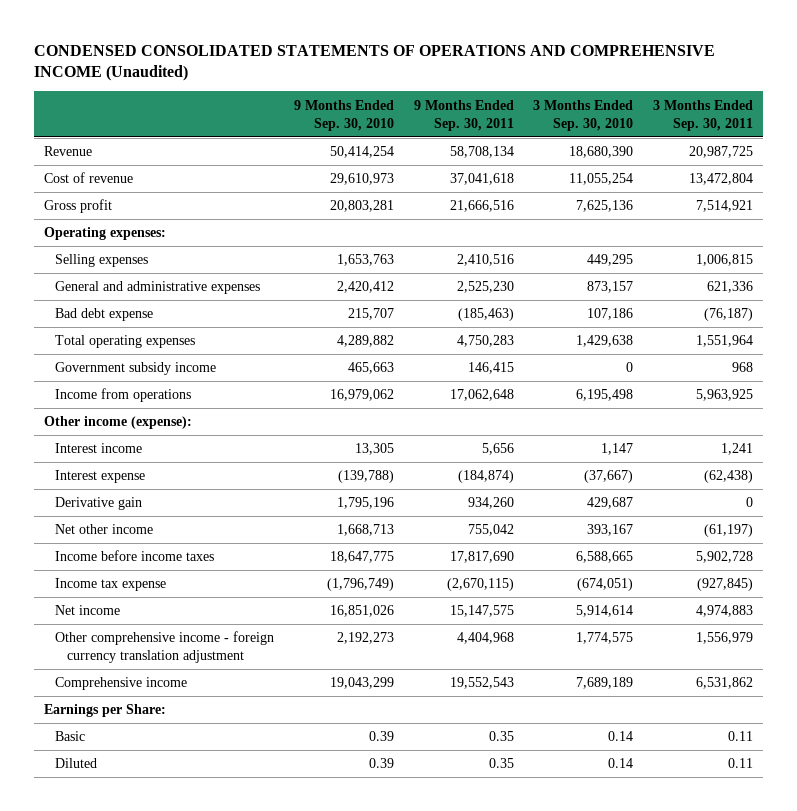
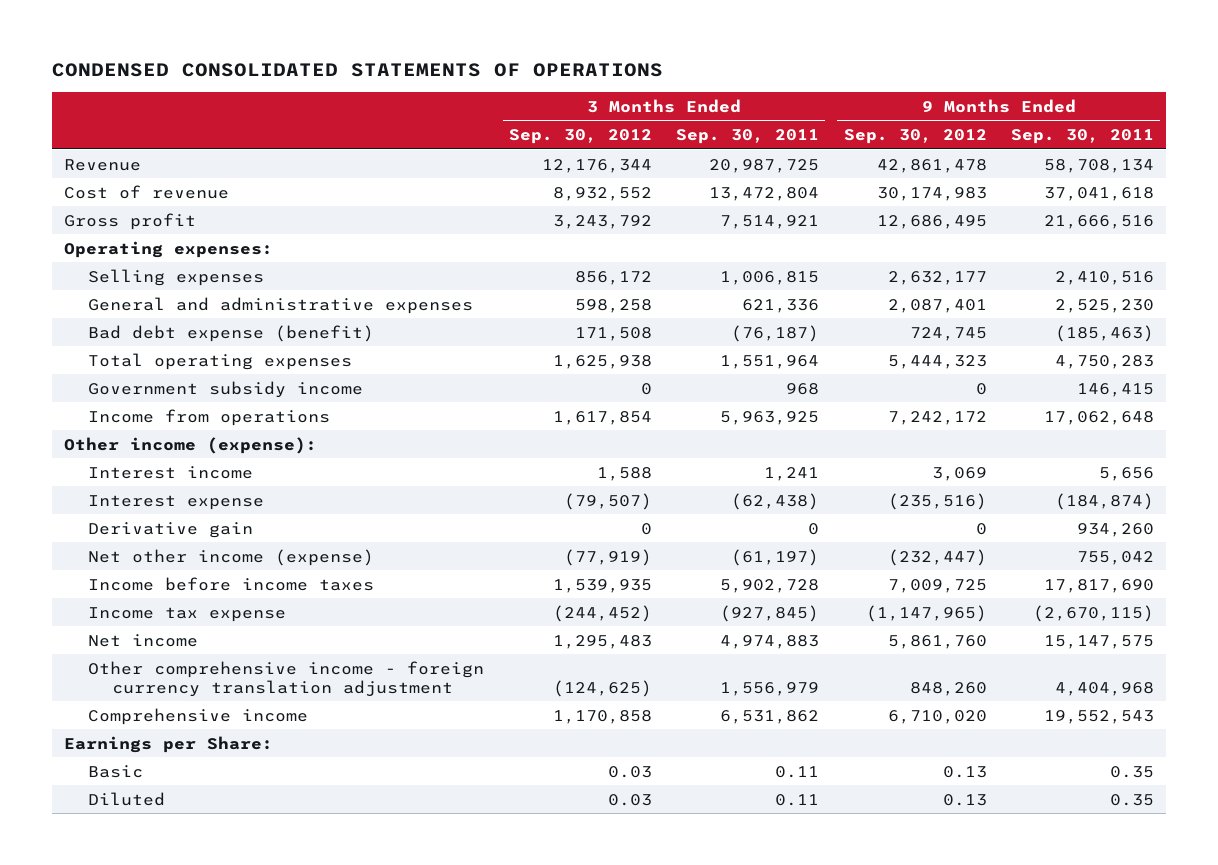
[33,44,715,82] CONDENSED CONSOLIDATED STATEMENTS OF OPERATIONS AND COMPREHENSIVE INCOME (Unaudited) -> [52,63,664,78] CONDENSED CONSOLIDATED STATEMENTS OF OPERATIONS
[294,99,395,131] 9 Months Ended Sep. 30, 2010 -> none
[533,99,634,131] 3 Months Ended Sep. 30, 2010 -> none
none -> [508,128,652,144] Sep. 30, 2012
none -> [843,128,987,144] Sep. 30, 2012
[55,308,154,322] Bad debt expense -> [88,324,375,342] Bad debt expense (benefit)
[55,524,154,535] Net other income -> [88,548,375,566] Net other income (expense)

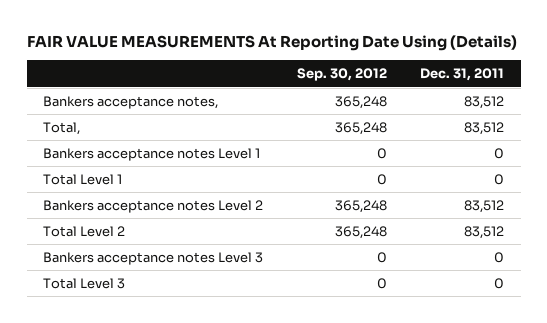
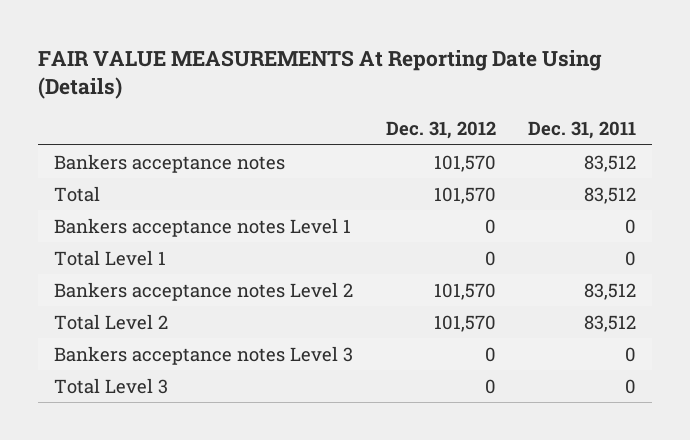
[296,68,387,82] Sep. 30, 2012 -> none
none -> [385,121,496,140] Dec. 31, 2012
[43,95,219,109] Bankers acceptance notes, -> [54,153,286,173] Bankers acceptance notes
[43,121,81,135] Total, -> [54,185,101,202] Total

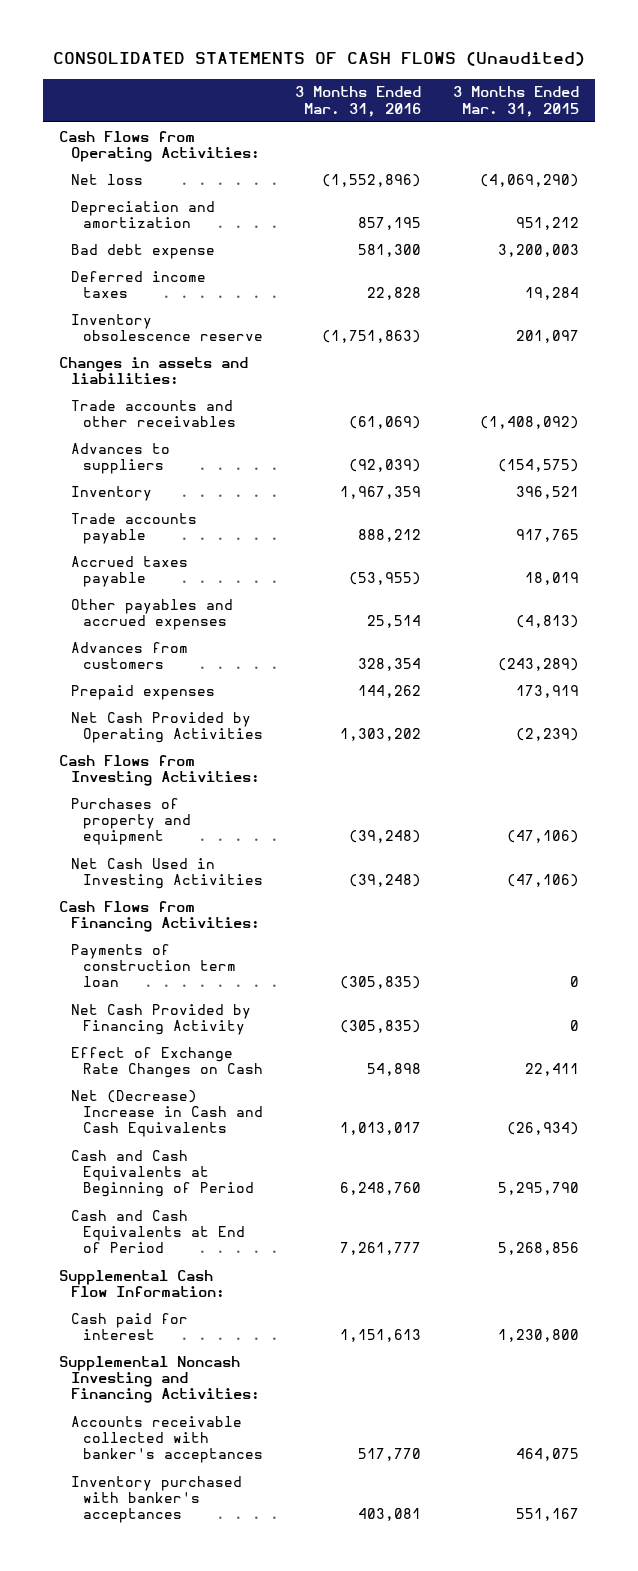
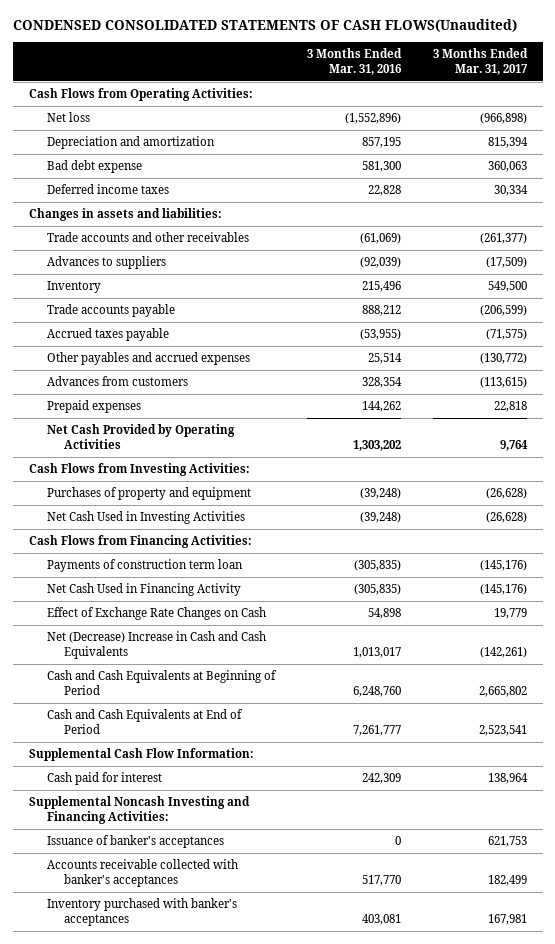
[52,52,585,67] CONSOLIDATED STATEMENTS OF CASH FLOWS (Unaudited) -> [12,19,517,33] CONDENSED CONSOLIDATED STATEMENTS OF CASH FLOWS(Unaudited)
[453,86,580,117] 3 Months Ended Mar. 31, 2015 -> none
none -> [432,48,528,75] 3 Months Ended Mar. 31, 2017
[71,313,264,342] Inventory obsolescence reserve -> none
[340,485,422,499] 1,967,359 -> [361,281,401,293] 215,496
[71,1003,252,1036] Net Cash Provided by Financing Activity -> [46,583,241,597] Net Cash Used in Financing Activity
[340,1329,422,1343] 1,151,613 -> [361,773,401,785] 242,309
none -> [46,835,224,849] Issuance of banker's acceptances

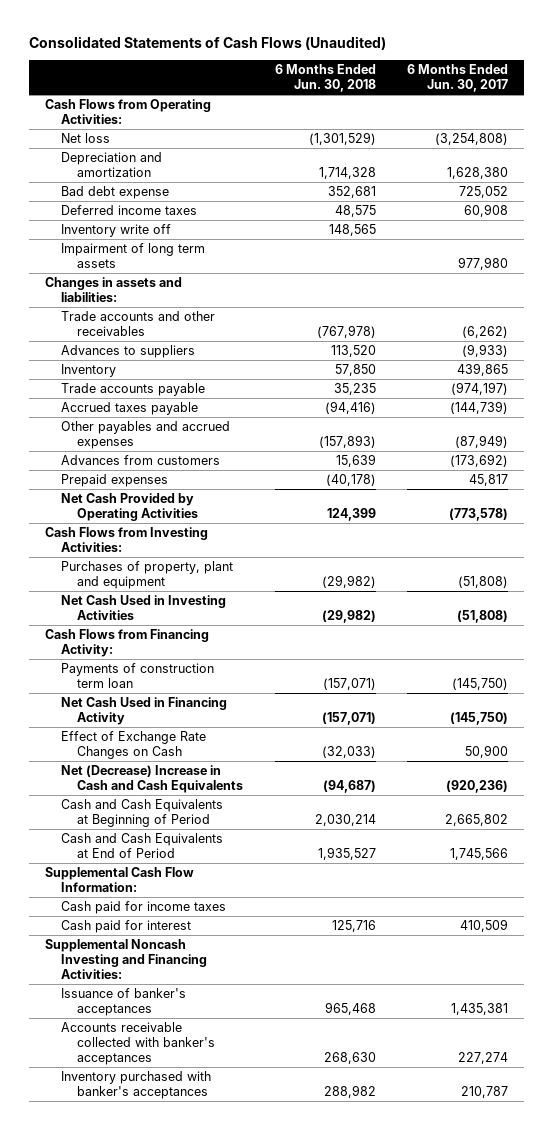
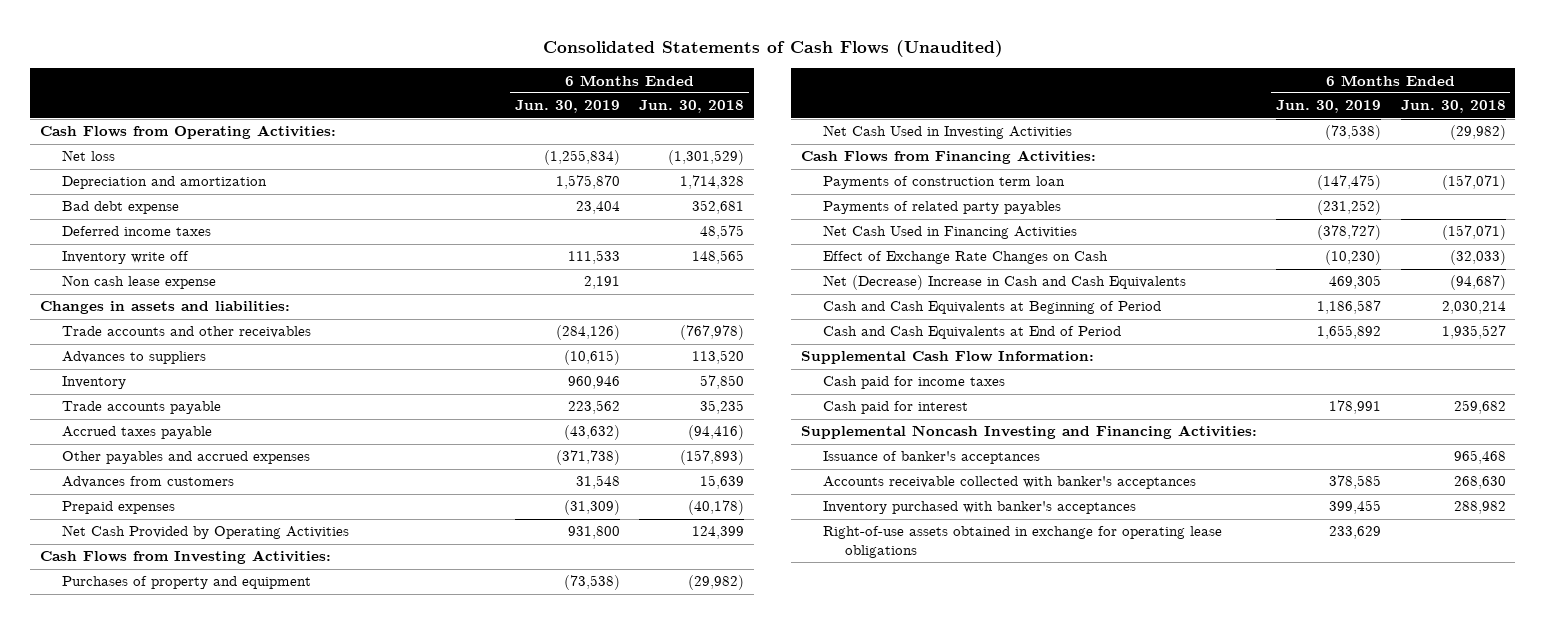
[407,64,509,93] 6 Months Ended Jun. 30, 2017 -> none
none -> [515,100,621,114] Jun. 30, 2019
[61,242,206,268] Impairment of long term assets -> none
none -> [61,275,216,290] Non cash lease expense
[61,560,234,589] Purchases of property, plant and equipment -> [61,576,311,590] Purchases of property and equipment
[44,628,209,657] Cash Flows from Financing Activity: -> [800,150,1096,165] Cash Flows from Financing Activities:
none -> [822,201,1061,215] Payments of related party payables
[61,696,228,725] Net Cash Used in Financing Activity -> [822,225,1077,240] Net Cash Used in Financing Activities
[331,919,376,932] 125,716 -> [1453,400,1506,415] 259,682
none -> [822,526,1222,558] Right-of-use assets obtained in exchange for operating lease obligations

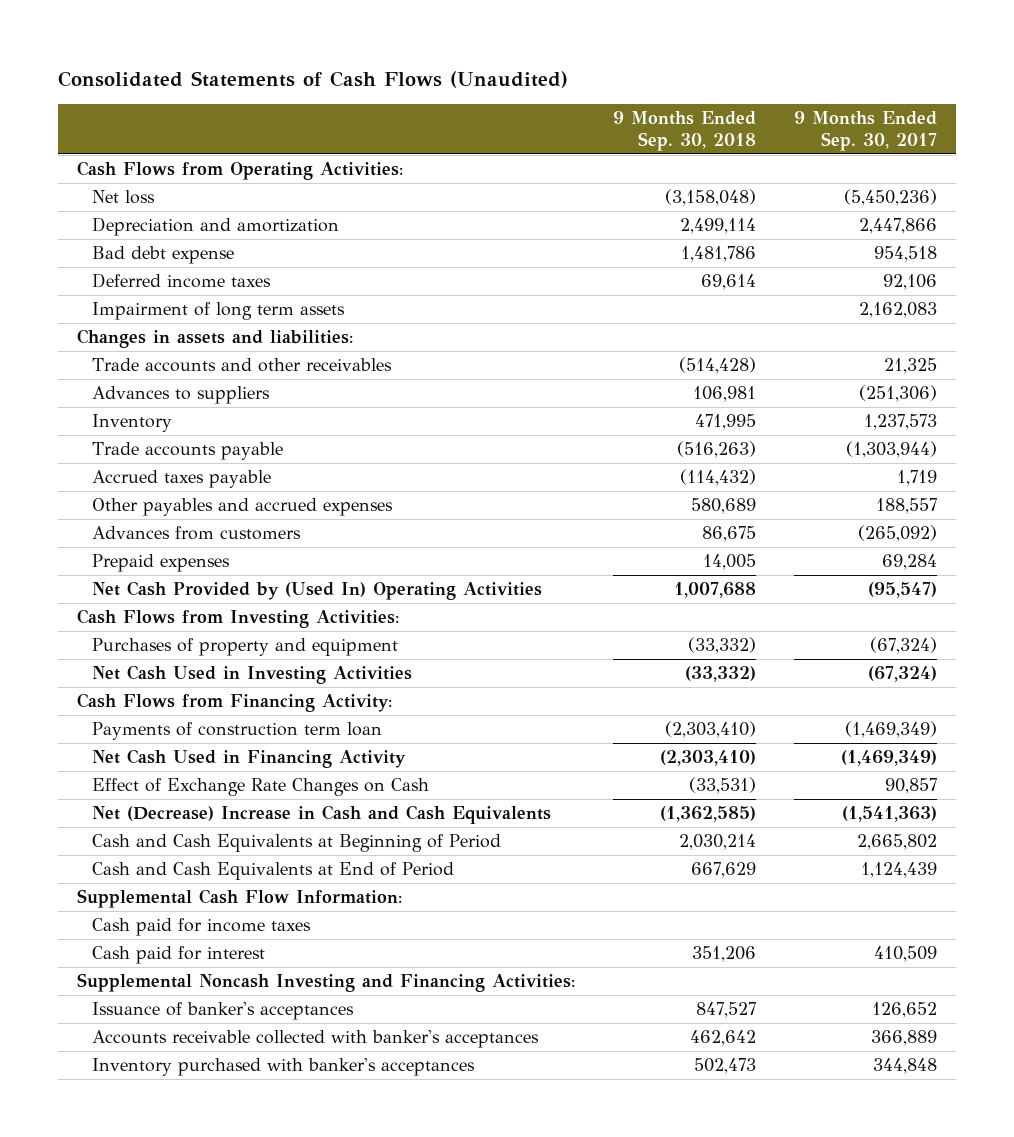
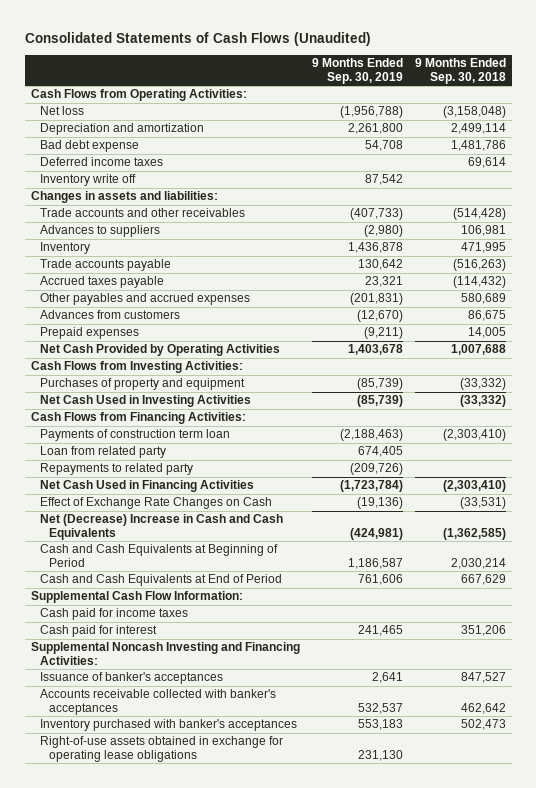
[794,111,938,151] 9 Months Ended Sep. 30, 2017 -> none
none -> [311,58,403,84] 9 Months Ended Sep. 30, 2019
[91,302,345,321] Impairment of long term assets -> none
none -> [39,174,136,187] Inventory write off
[91,581,542,601] Net Cash Provided by (Used In) Operating Activities -> [39,344,280,357] Net Cash Provided by Operating Activities
[77,693,393,713] Cash Flows from Financing Activity: -> [30,412,246,425] Cash Flows from Financing Activities:
none -> [39,446,166,459] Loan from related party
none -> [39,463,193,476] Repayments to related party
[91,749,406,769] Net Cash Used in Financing Activity -> [39,480,254,493] Net Cash Used in Financing Activities
none -> [39,736,283,763] Right-of-use assets obtained in exchange for operating lease obligations

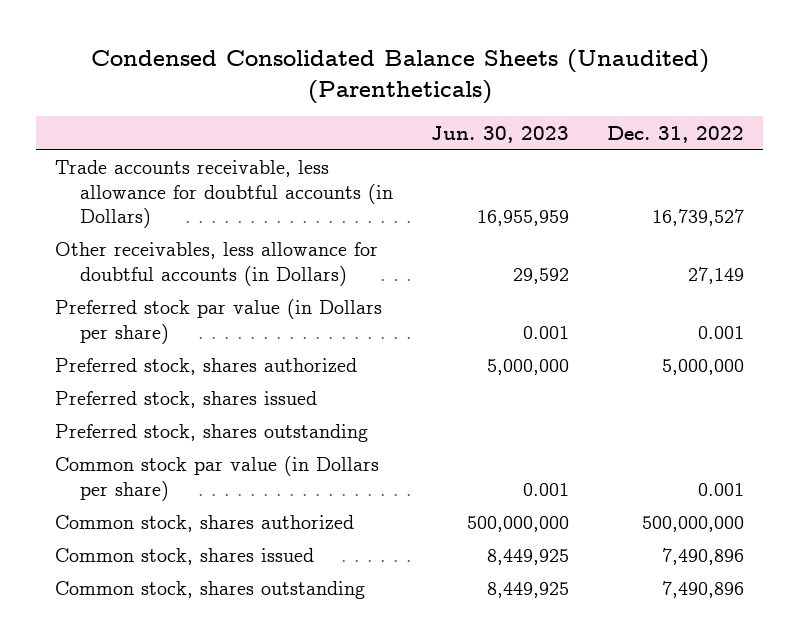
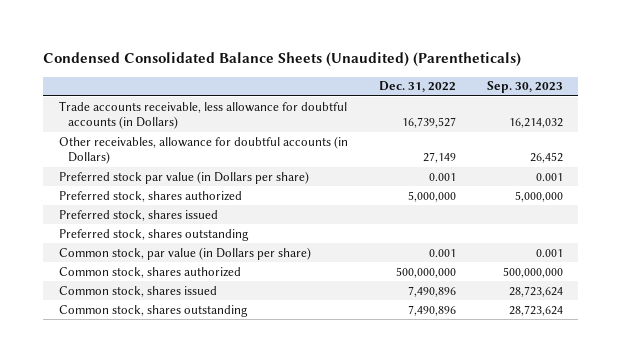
[430,125,569,143] Jun. 30, 2023 -> none
none -> [486,81,563,94] Sep. 30, 2023
[54,242,378,286] Other receivables, less allowance for doubtful accounts (in Dollars) -> [58,135,348,165] Other receivables, allowance for doubtful accounts (in Dollars)
[54,456,379,501] Common stock par value (in Dollars per share) -> [58,246,311,260] Common stock, par value (in Dollars per share)

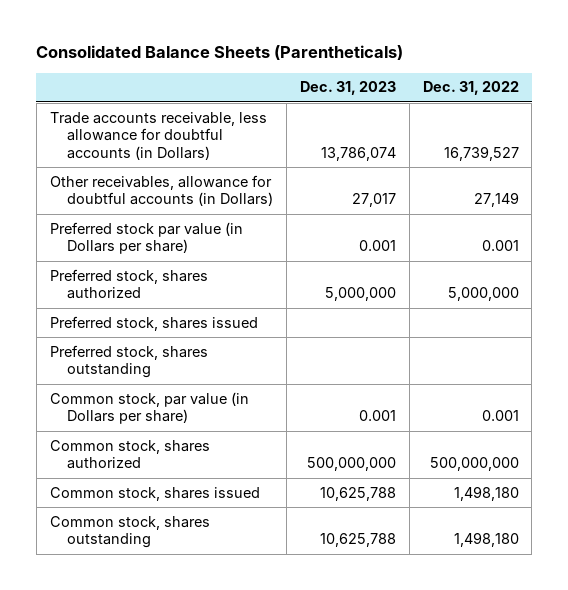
[43,52,522,68] Condensed Consolidated Balance Sheets (Unaudited) (Parentheticals) -> [36,45,404,61] Consolidated Balance Sheets (Parentheticals)
[486,81,563,94] Sep. 30, 2023 -> none
none -> [299,81,396,96] Dec. 31, 2023
[407,285,456,297] 7,490,896 -> [453,485,519,501] 1,498,180
[407,304,456,316] 7,490,896 -> [453,532,519,548] 1,498,180

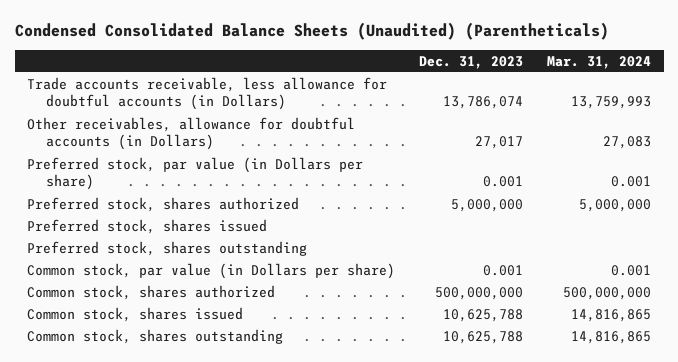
[36,45,404,61] Consolidated Balance Sheets (Parentheticals) -> [14,21,609,40] Condensed Consolidated Balance Sheets (Unaudited) (Parentheticals)
[422,81,519,96] Dec. 31, 2022 -> none
none -> [547,55,652,69] Mar. 31, 2024
[49,221,243,255] Preferred stock par value (in Dollars per share) -> [26,156,363,191] Preferred stock, par value (in Dollars per share)

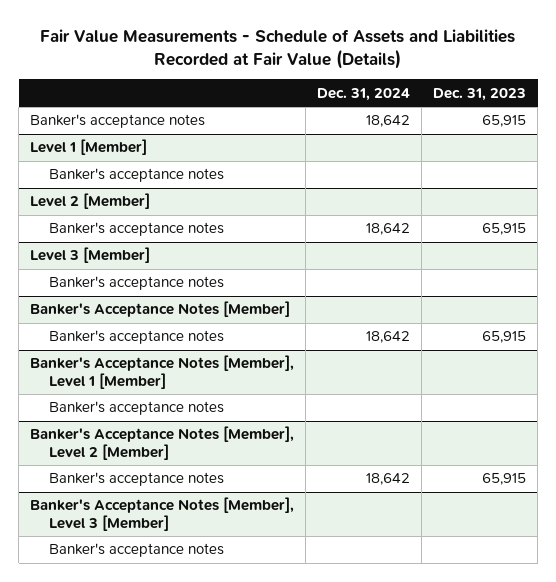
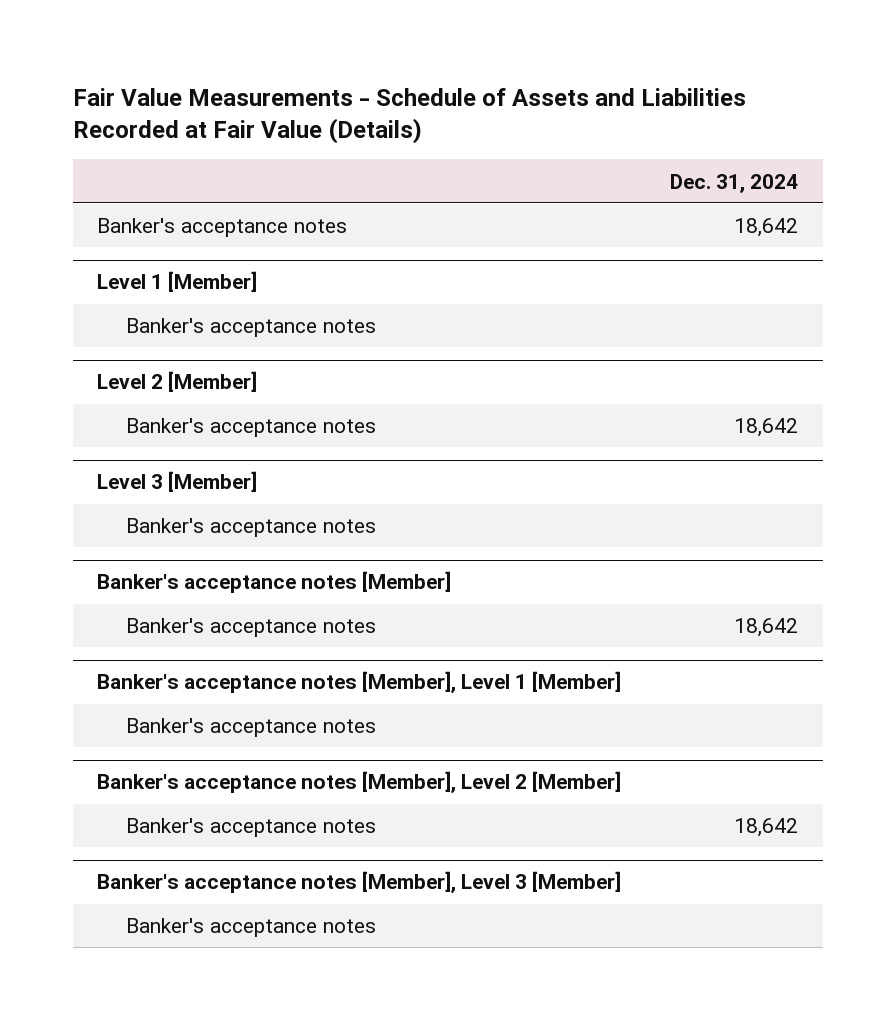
[433,87,527,101] Dec. 31, 2023 -> none
[30,301,291,318] Banker's Acceptance Notes [Member] -> [97,571,452,594] Banker's acceptance notes [Member]
[30,355,295,389] Banker's Acceptance Notes [Member], Level 1 [Member] -> [97,671,622,694] Banker's acceptance notes [Member], Level 1 [Member]
[30,426,295,460] Banker's Acceptance Notes [Member], Level 2 [Member] -> [97,771,622,794] Banker's acceptance notes [Member], Level 2 [Member]
[30,497,295,531] Banker's Acceptance Notes [Member], Level 3 [Member] -> [97,871,622,894] Banker's acceptance notes [Member], Level 3 [Member]

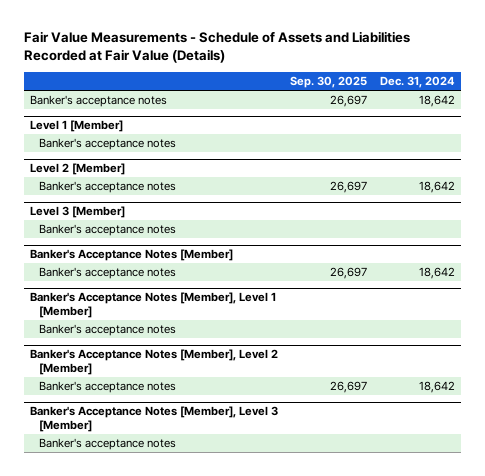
none -> [290,76,368,89] Sep. 30, 2025
[97,571,452,594] Banker's acceptance notes [Member] -> [30,249,234,262] Banker's Acceptance Notes [Member]
[97,671,622,694] Banker's acceptance notes [Member], Level 1 [Member] -> [30,292,277,319] Banker's Acceptance Notes [Member], Level 1 [Member]
[97,771,622,794] Banker's acceptance notes [Member], Level 2 [Member] -> [30,349,279,376] Banker's Acceptance Notes [Member], Level 2 [Member]
[97,871,622,894] Banker's acceptance notes [Member], Level 3 [Member] -> [30,406,279,433] Banker's Acceptance Notes [Member], Level 3 [Member]

